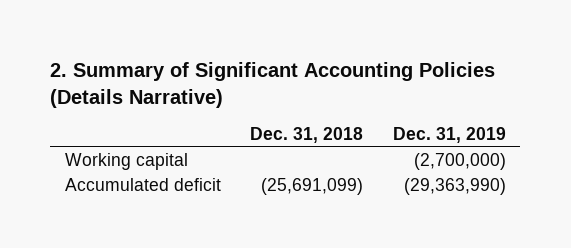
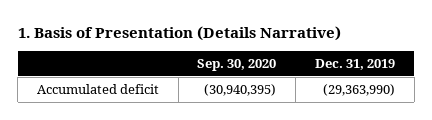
[50,62,496,109] 2. Summary of Significant Accounting Policies (Details Narrative) -> [17,26,341,42] 1. Basis of Presentation (Details Narrative)
[250,127,364,144] Dec. 31, 2018 -> none
none -> [197,59,277,72] Sep. 30, 2020
[64,153,188,171] Working capital -> none

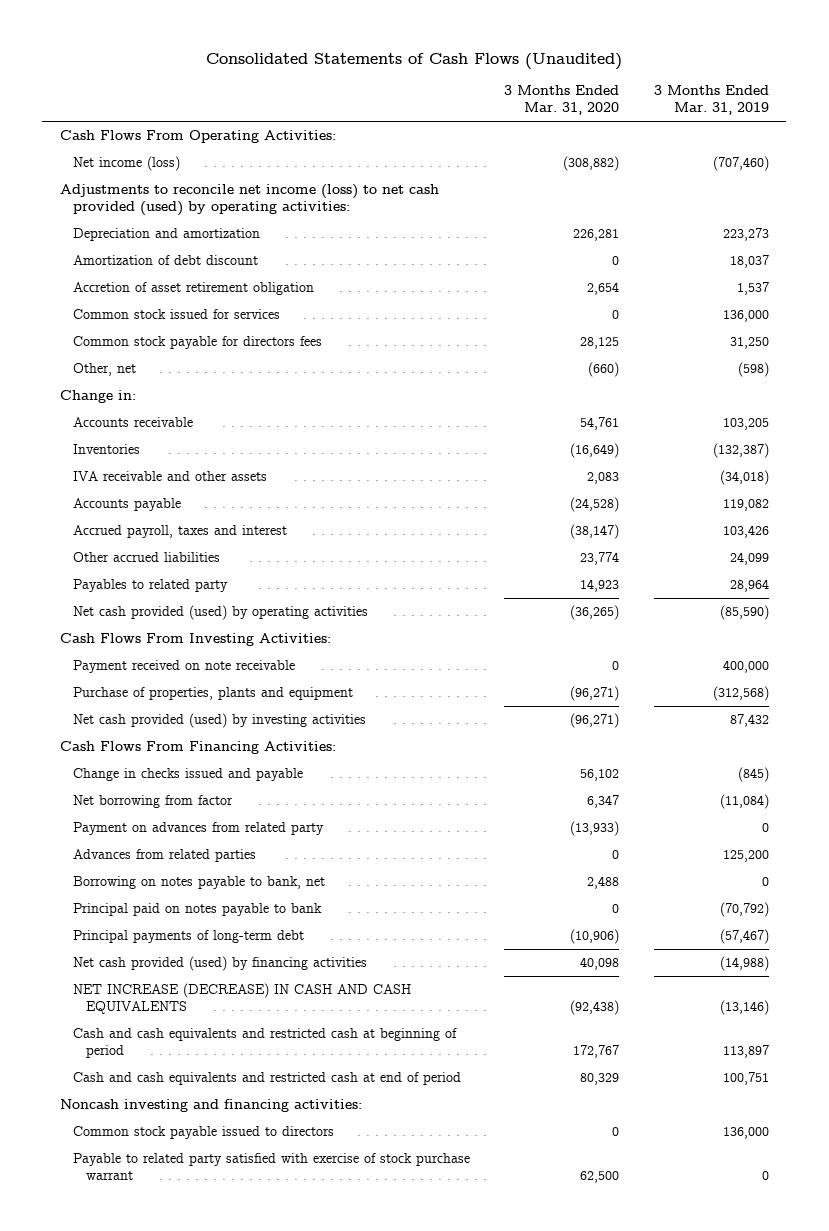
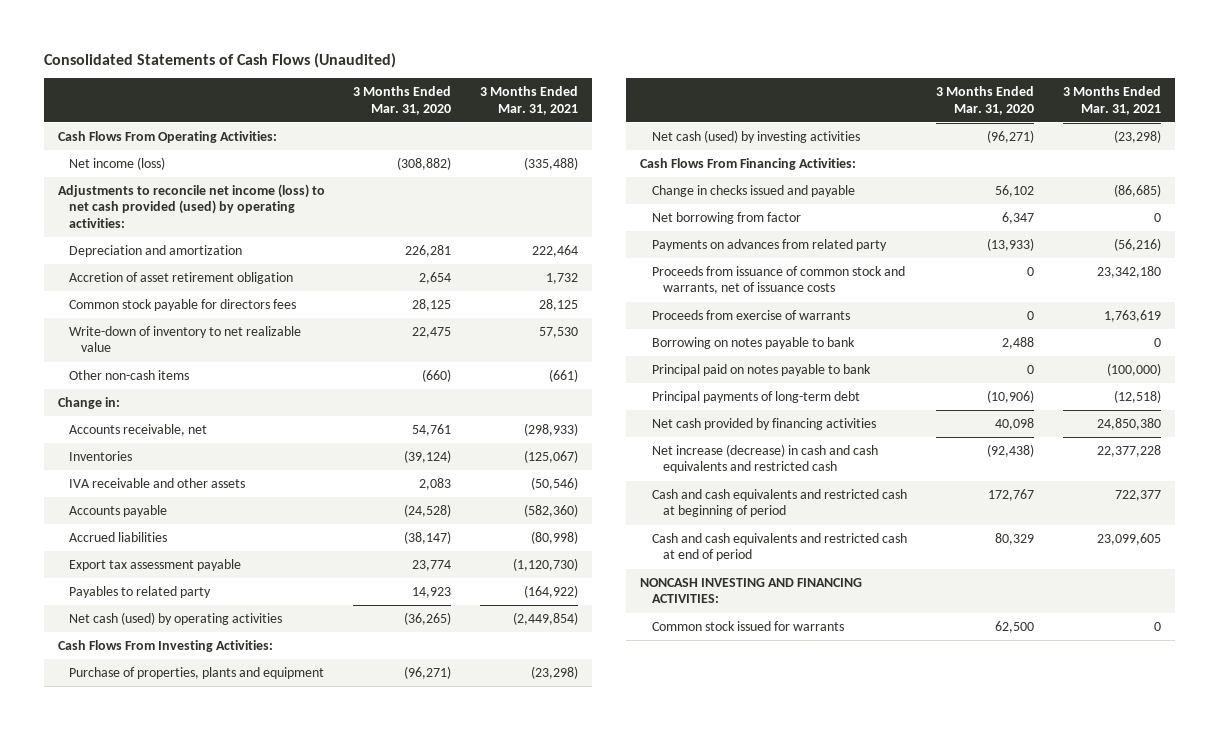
[654,85,770,116] 3 Months Ended Mar. 31, 2019 -> none
none -> [480,86,579,115] 3 Months Ended Mar. 31, 2021
[72,255,258,266] Amortization of debt discount -> none
[72,309,280,320] Common stock issued for services -> none
none -> [69,326,302,353] Write-down of inventory to net realizable value
[72,363,136,377] Other, net -> [69,370,190,381] Other non-cash items
[72,417,193,428] Accounts receivable -> [69,424,208,437] Accounts receivable, net
[570,443,620,459] (16,649) -> [404,450,452,464] (39,124)
[72,525,287,539] Accrued payroll, taxes and interest -> [69,532,168,543] Accrued liabilities
[72,552,220,563] Other accrued liabilities -> [69,559,242,572] Export tax assessment payable
[72,605,368,621] Net cash provided (used) by operating activities -> [69,612,283,626] Net cash (used) by operating activities
[72,660,295,674] Payment received on note receivable -> none
[72,713,366,729] Net cash provided (used) by investing activities -> [651,130,860,144] Net cash (used) by investing activities
[72,849,256,863] Advances from related parties -> none
[72,822,324,836] Payment on advances from related party -> [651,239,887,252] Payments on advances from related party
none -> [651,266,905,295] Proceeds from issuance of common stock and warrants, net of issuance costs
none -> [651,310,850,321] Proceeds from exercise of warrants
[72,876,325,890] Borrowing on notes payable to bank, net -> [651,337,855,350] Borrowing on notes payable to bank
[72,956,367,972] Net cash provided (used) by financing activities -> [651,418,876,431] Net cash provided by financing activities
[72,983,411,1015] NET INCREASE (DECREASE) IN CASH AND CASH EQUIVALENTS -> [651,444,878,474] Net increase (decrease) in cash and cash equivalents and restricted cash
[72,1126,334,1140] Common stock payable issued to directors -> none
[59,1099,362,1113] Noncash investing and financing activities: -> [640,578,863,604] NONCASH INVESTING AND FINANCING ACTIVITIES:
[72,1153,470,1181] Payable to related party satisfied with exercise of stock purchase warrant -> [651,621,844,632] Common stock issued for warrants

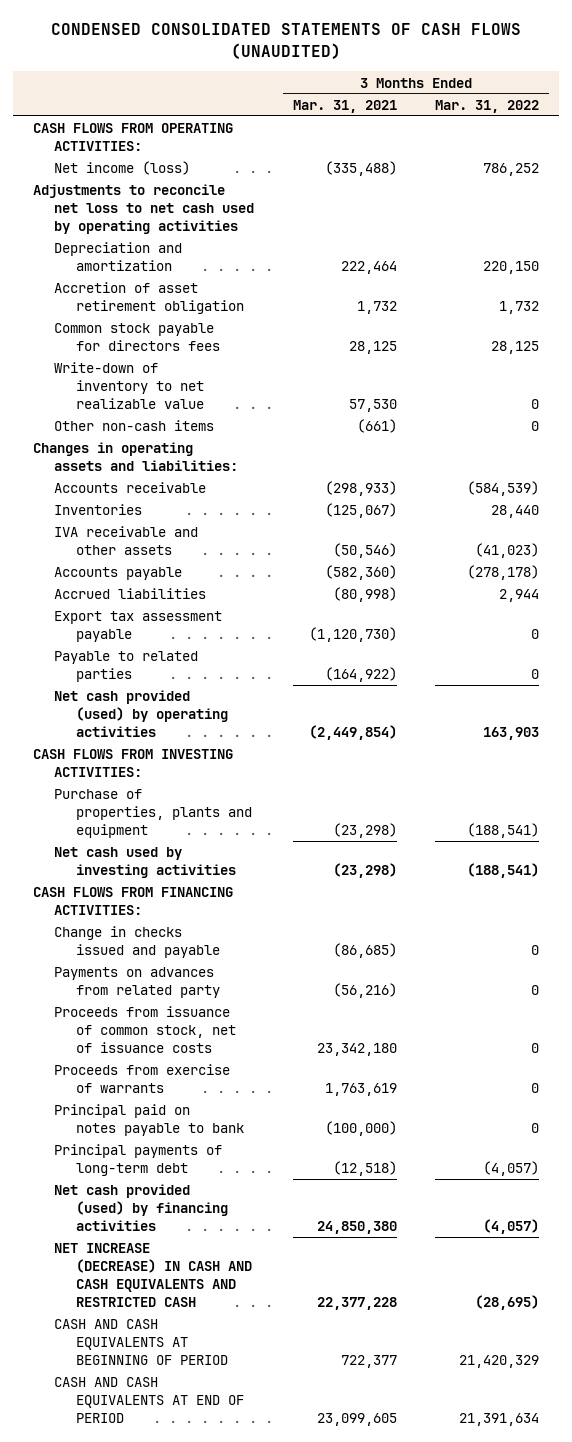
[43,52,396,68] Consolidated Statements of Cash Flows (Unaudited) -> [51,23,522,60] CONDENSED CONSOLIDATED STATEMENTS OF CASH FLOWS (UNAUDITED)
[353,86,452,115] 3 Months Ended Mar. 31, 2020 -> none
none -> [435,99,540,113] Mar. 31, 2022
[57,131,277,144] Cash Flows From Operating Activities: -> [32,123,233,152] CASH FLOWS FROM OPERATING ACTIVITIES:
[57,184,325,228] Adjustments to reconcile net income (loss) to net cash provided (used) by operating activities: -> [32,184,255,235] Adjustments to reconcile net loss to net cash used by operating activities
[57,397,120,410] Change in: -> [32,442,239,472] Changes in operating assets and liabilities:
[69,424,208,437] Accounts receivable, net -> [54,482,207,494] Accounts receivable
[69,586,212,599] Payables to related party -> [54,651,199,683] Payable to related parties
[69,612,283,626] Net cash (used) by operating activities -> [54,690,228,738] Net cash provided (used) by operating activities
[57,640,273,653] Cash Flows From Investing Activities: -> [32,749,233,778] CASH FLOWS FROM INVESTING ACTIVITIES:
[651,130,860,144] Net cash (used) by investing activities -> [54,847,236,879] Net cash used by investing activities
[640,158,857,171] Cash Flows From Financing Activities: -> [32,887,233,916] CASH FLOWS FROM FINANCING ACTIVITIES:
[651,212,801,225] Net borrowing from factor -> none
[651,266,905,295] Proceeds from issuance of common stock and warrants, net of issuance costs -> [54,1006,236,1054] Proceeds from issuance of common stock, net of issuance costs
[651,337,855,350] Borrowing on notes payable to bank -> none
[640,578,863,604] NONCASH INVESTING AND FINANCING ACTIVITIES: -> none
[651,621,844,632] Common stock issued for warrants -> none
[651,418,876,431] Net cash provided by financing activities -> [54,1184,228,1232] Net cash provided (used) by financing activities
[651,444,878,474] Net increase (decrease) in cash and cash equivalents and restricted cash -> [54,1243,252,1308] NET INCREASE (DECREASE) IN CASH AND CASH EQUIVALENTS AND RESTRICTED CASH
[651,489,907,518] Cash and cash equivalents and restricted cash at beginning of period -> [54,1319,228,1366] CASH AND CASH EQUIVALENTS AT BEGINNING OF PERIOD
[651,533,907,562] Cash and cash equivalents and restricted cash at end of period -> [54,1377,244,1424] CASH AND CASH EQUIVALENTS AT END OF PERIOD

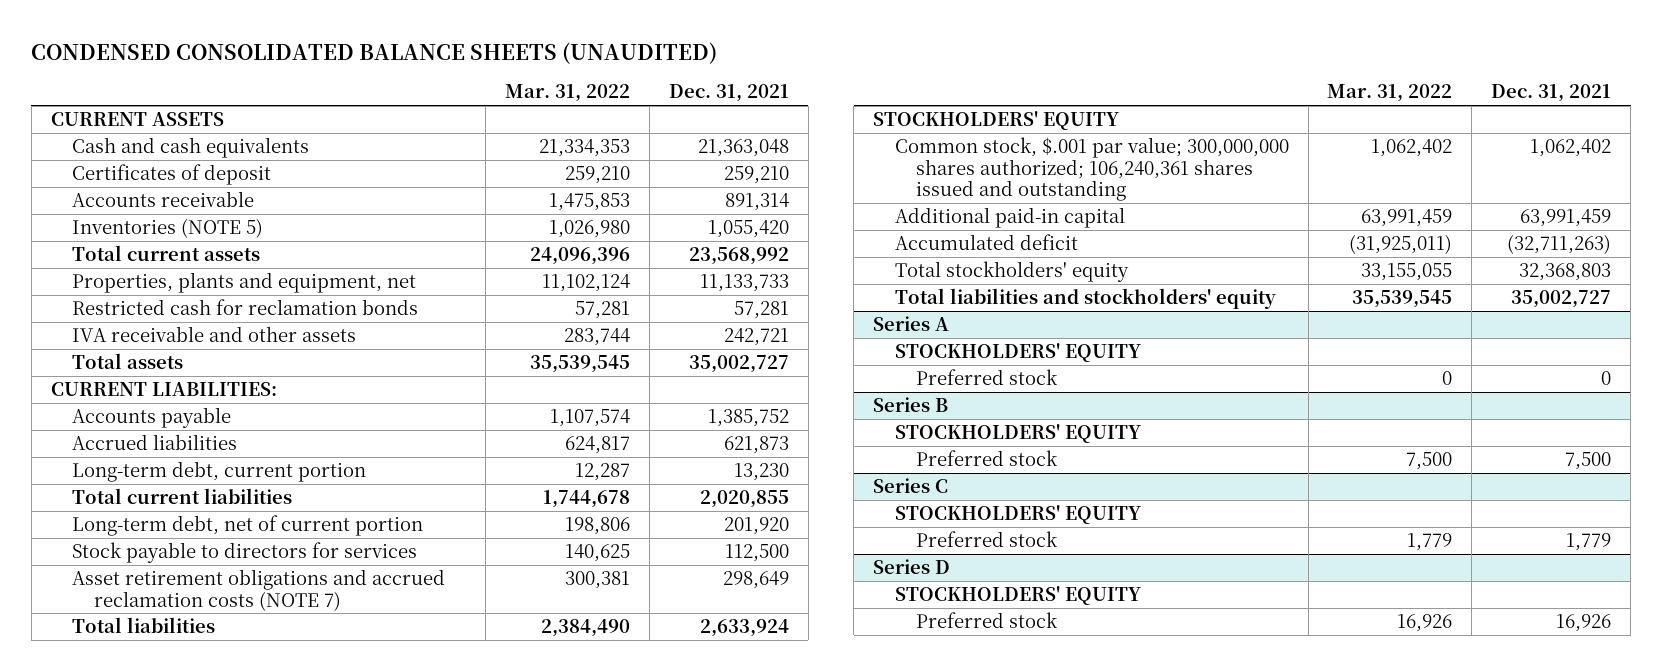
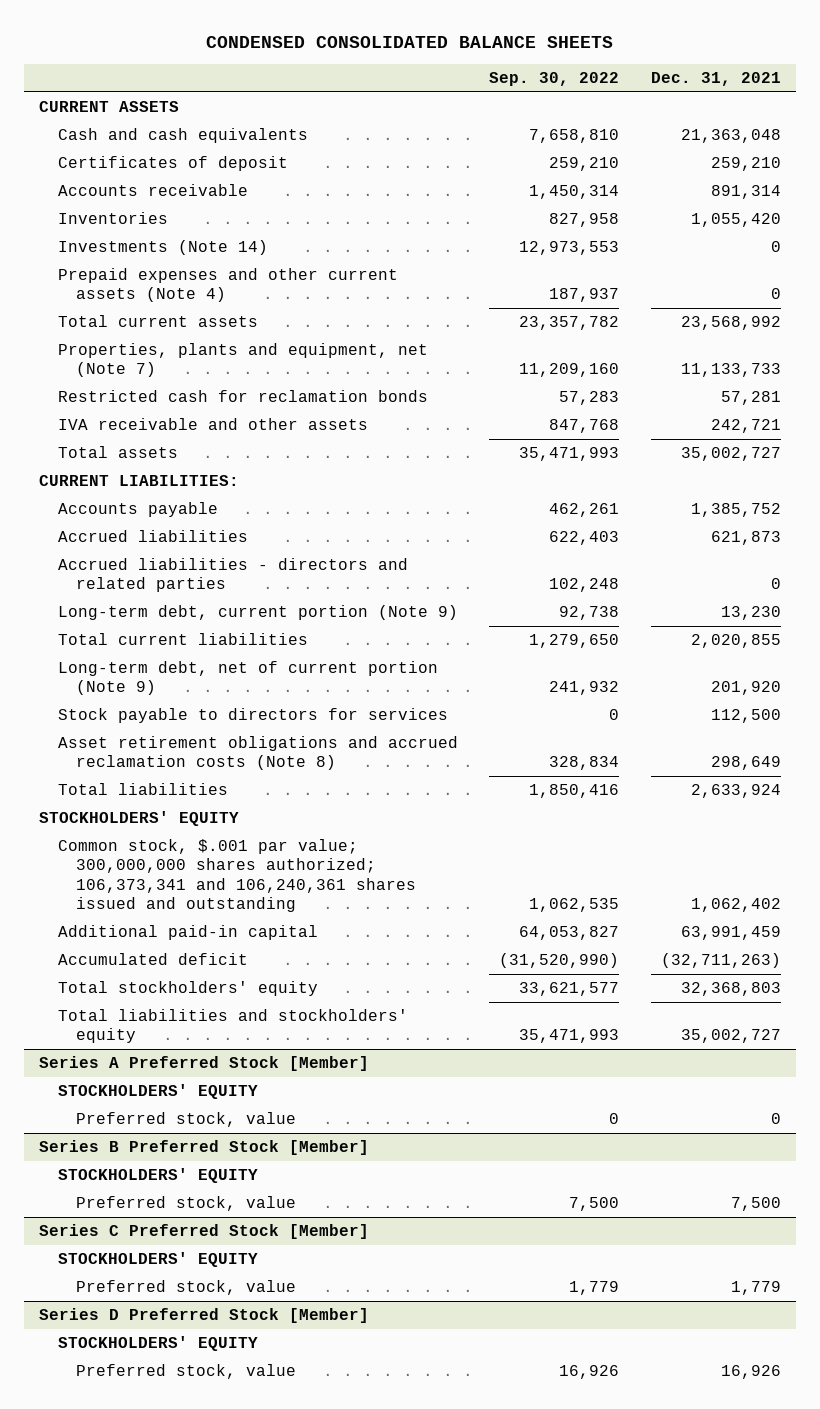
[31,41,718,64] CONDENSED CONSOLIDATED BALANCE SHEETS (UNAUDITED) -> [206,36,614,49] CONDENSED CONSOLIDATED BALANCE SHEETS
[504,84,630,103] Mar. 31, 2022 -> none
none -> [489,72,620,87] Sep. 30, 2022
[72,218,264,239] Inventories (NOTE 5) -> [57,212,168,225] Inventories
none -> [57,240,268,256] Investments (Note 14)
none -> [57,268,398,303] Prepaid expenses and other current assets (Note 4)
[72,272,417,294] Properties, plants and equipment, net -> [57,343,428,378] Properties, plants and equipment, net (Note 7)
none -> [57,558,408,593] Accrued liabilities - directors and related parties
[72,461,367,483] Long-term debt, current portion -> [57,605,458,621] Long-term debt, current portion (Note 9)
[72,515,424,537] Long-term debt, net of current portion -> [57,661,438,696] Long-term debt, net of current portion (Note 9)
[72,569,446,611] Asset retirement obligations and accrued reclamation costs (NOTE 7) -> [57,736,458,771] Asset retirement obligations and accrued reclamation costs (Note 8)
[894,137,1289,202] Common stock, $.001 par value; 300,000,000 shares authorized; 106,240,361 shares issued and outstanding -> [57,839,416,913] Common stock, $.001 par value; 300,000,000 shares authorized; 106,373,341 and 106,240,361 shares issued and outstanding
[873,316,950,332] Series A -> [39,1056,370,1072] Series A Preferred Stock [Member]
[916,369,1059,386] Preferred stock -> [75,1112,296,1128] Preferred stock, value
[873,397,949,413] Series B -> [39,1140,370,1156] Series B Preferred Stock [Member]
[916,450,1059,467] Preferred stock -> [75,1196,296,1212] Preferred stock, value
[873,478,949,494] Series C -> [39,1224,370,1240] Series C Preferred Stock [Member]
[916,531,1059,548] Preferred stock -> [75,1280,296,1296] Preferred stock, value
[873,559,951,575] Series D -> [39,1308,370,1324] Series D Preferred Stock [Member]
[916,612,1059,629] Preferred stock -> [75,1364,296,1380] Preferred stock, value

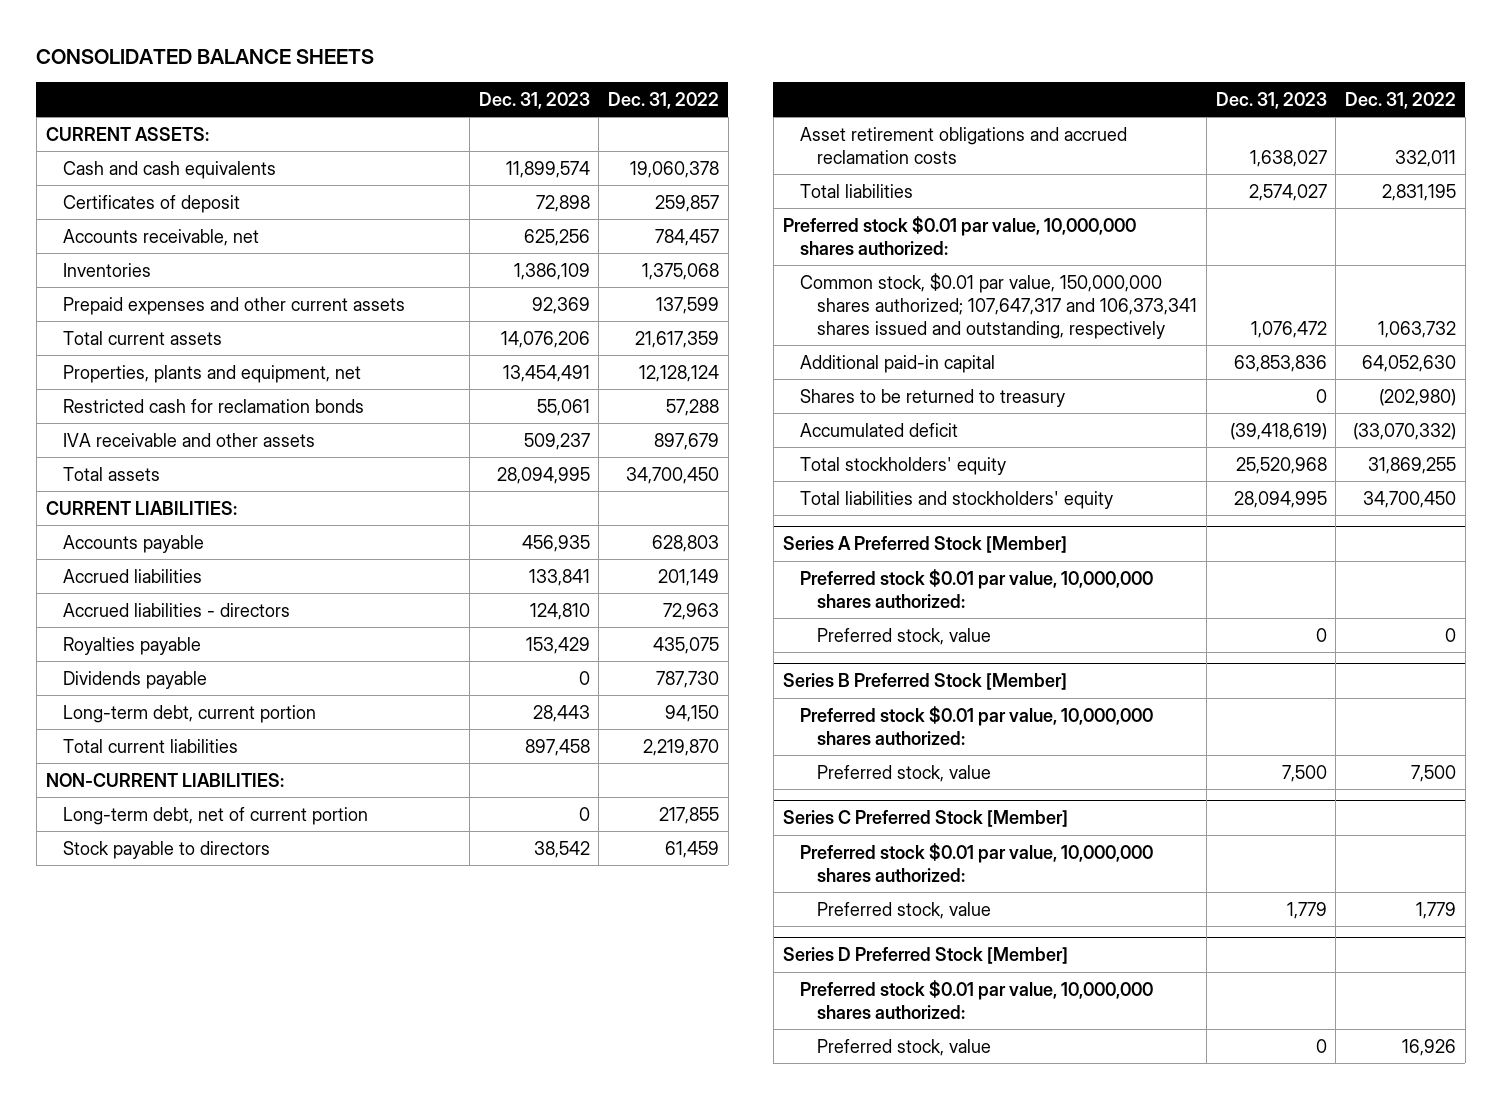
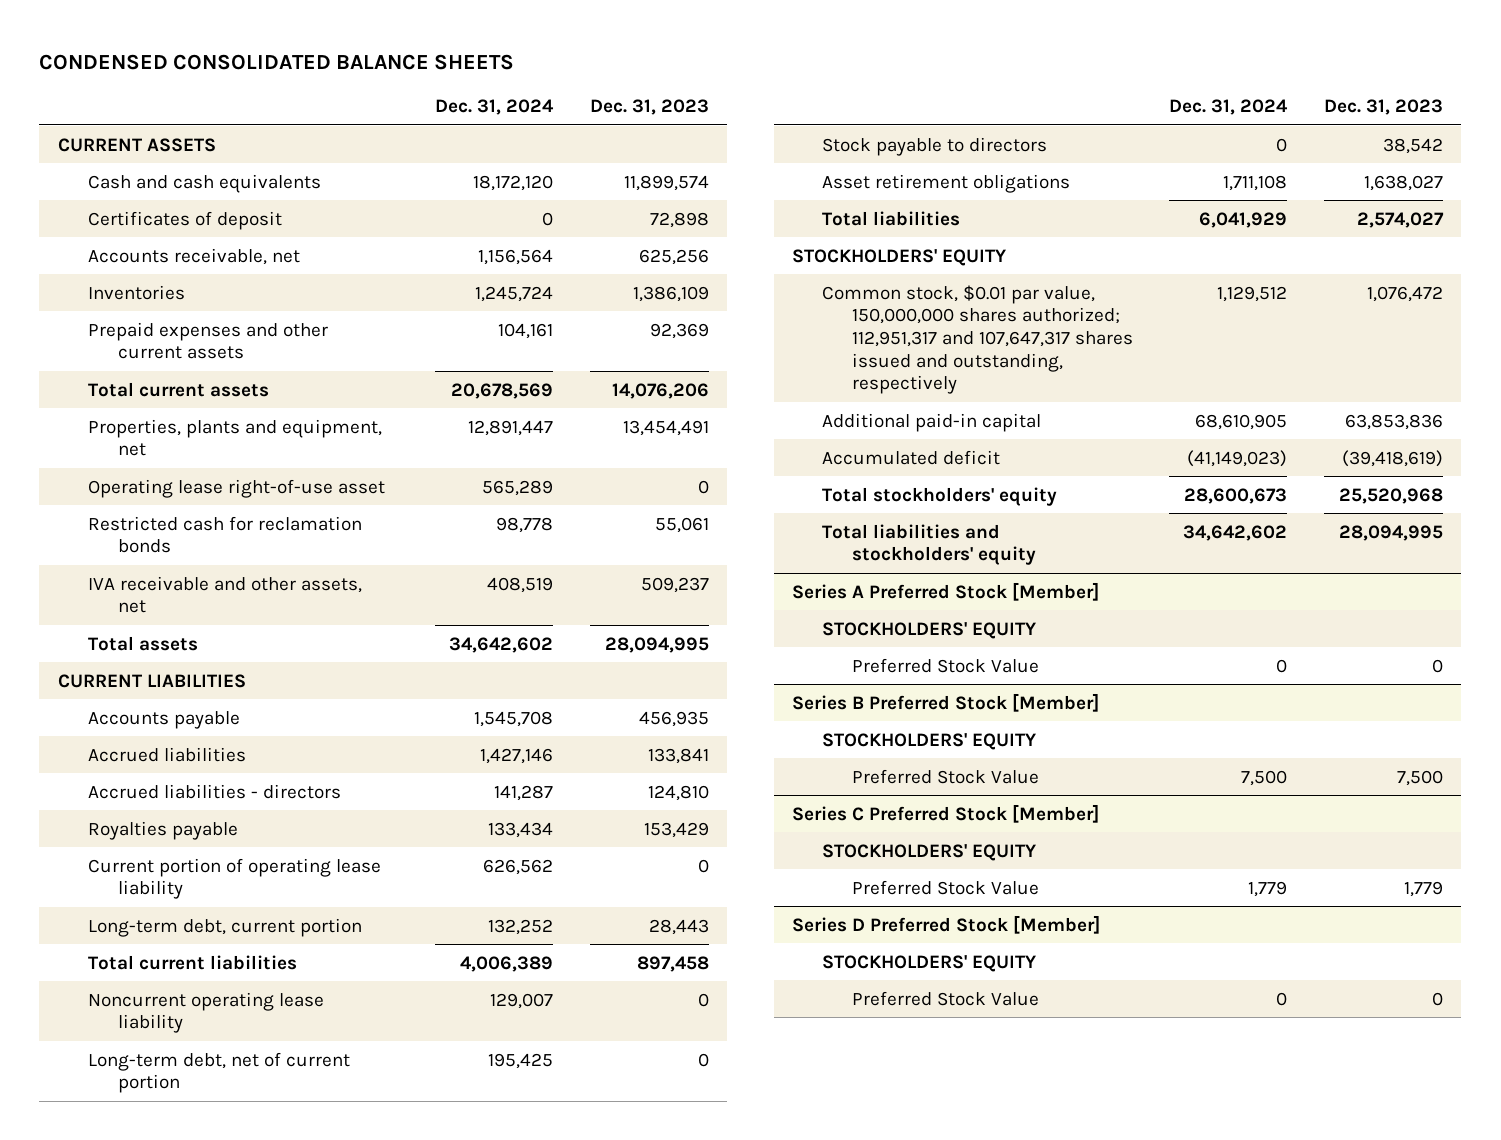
[36,49,375,65] CONSOLIDATED BALANCE SHEETS -> [39,53,515,70] CONDENSED CONSOLIDATED BALANCE SHEETS
[608,91,720,109] Dec. 31, 2022 -> none
none -> [435,99,555,116] Dec. 31, 2024
[45,126,209,141] CURRENT ASSETS: -> [57,137,216,152] CURRENT ASSETS
none -> [87,478,385,498] Operating lease right-of-use asset
[62,432,315,447] IVA receivable and other assets -> [87,575,362,614] IVA receivable and other assets, net
[45,500,237,515] CURRENT LIABILITIES: -> [57,673,246,688] CURRENT LIABILITIES
[62,670,207,689] Dividends payable -> none
none -> [87,857,381,900] Current portion of operating lease liability
[45,772,284,787] NON-CURRENT LIABILITIES: -> none
none -> [87,991,324,1034] Noncurrent operating lease liability
[799,126,1127,164] Asset retirement obligations and accrued reclamation costs -> [821,173,1070,193] Asset retirement obligations
[782,215,1136,255] Preferred stock $0.01 par value, 10,000,000 shares authorized: -> none
none -> [792,248,1007,266] STOCKHOLDERS' EQUITY
[799,272,1198,339] Common stock, $0.01 par value, 150,000,000 shares authorized; 107,647,317 and 106,373,341 shares issued and outstanding, respectively -> [821,284,1133,395] Common stock, $0.01 par value, 150,000,000 shares authorized; 112,951,317 and 107,647,317 shares issued and outstanding, respectively
[799,388,1065,407] Shares to be returned to treasury -> none
[799,568,1153,608] Preferred stock $0.01 par value, 10,000,000 shares authorized: -> none
none -> [821,621,1036,639] STOCKHOLDERS' EQUITY
[817,627,992,645] Preferred stock, value -> [851,657,1039,673] Preferred Stock Value
[799,705,1153,745] Preferred stock $0.01 par value, 10,000,000 shares authorized: -> none
none -> [821,732,1036,750] STOCKHOLDERS' EQUITY
[817,764,992,782] Preferred stock, value -> [851,768,1039,784] Preferred Stock Value
[799,842,1153,882] Preferred stock $0.01 par value, 10,000,000 shares authorized: -> none
none -> [821,843,1036,861] STOCKHOLDERS' EQUITY
[817,901,992,919] Preferred stock, value -> [851,879,1039,895] Preferred Stock Value
[799,979,1153,1019] Preferred stock $0.01 par value, 10,000,000 shares authorized: -> none
none -> [821,954,1036,972] STOCKHOLDERS' EQUITY
[817,1038,992,1056] Preferred stock, value -> [851,990,1039,1006] Preferred Stock Value

